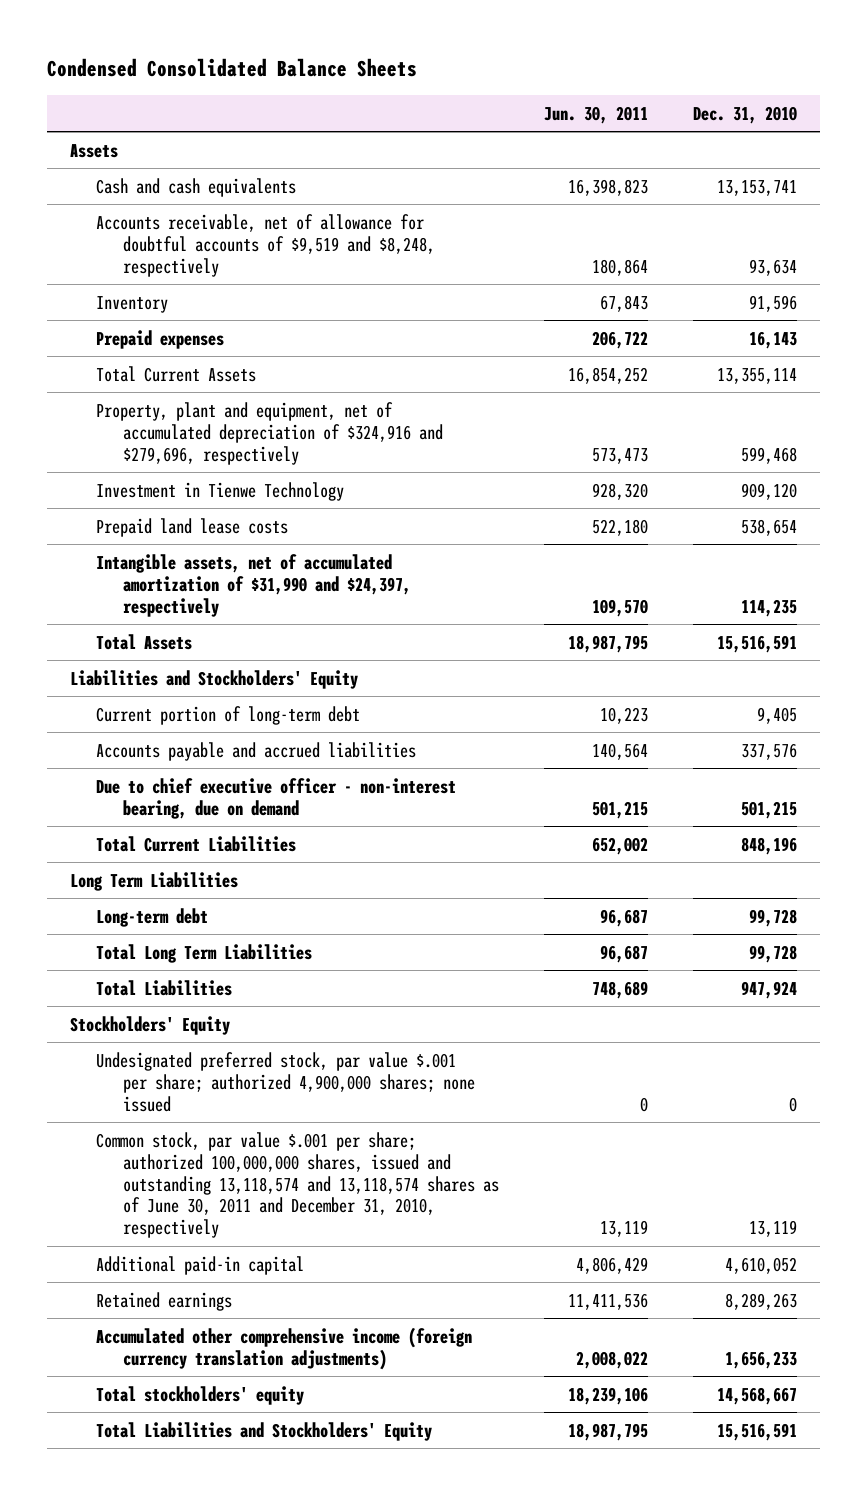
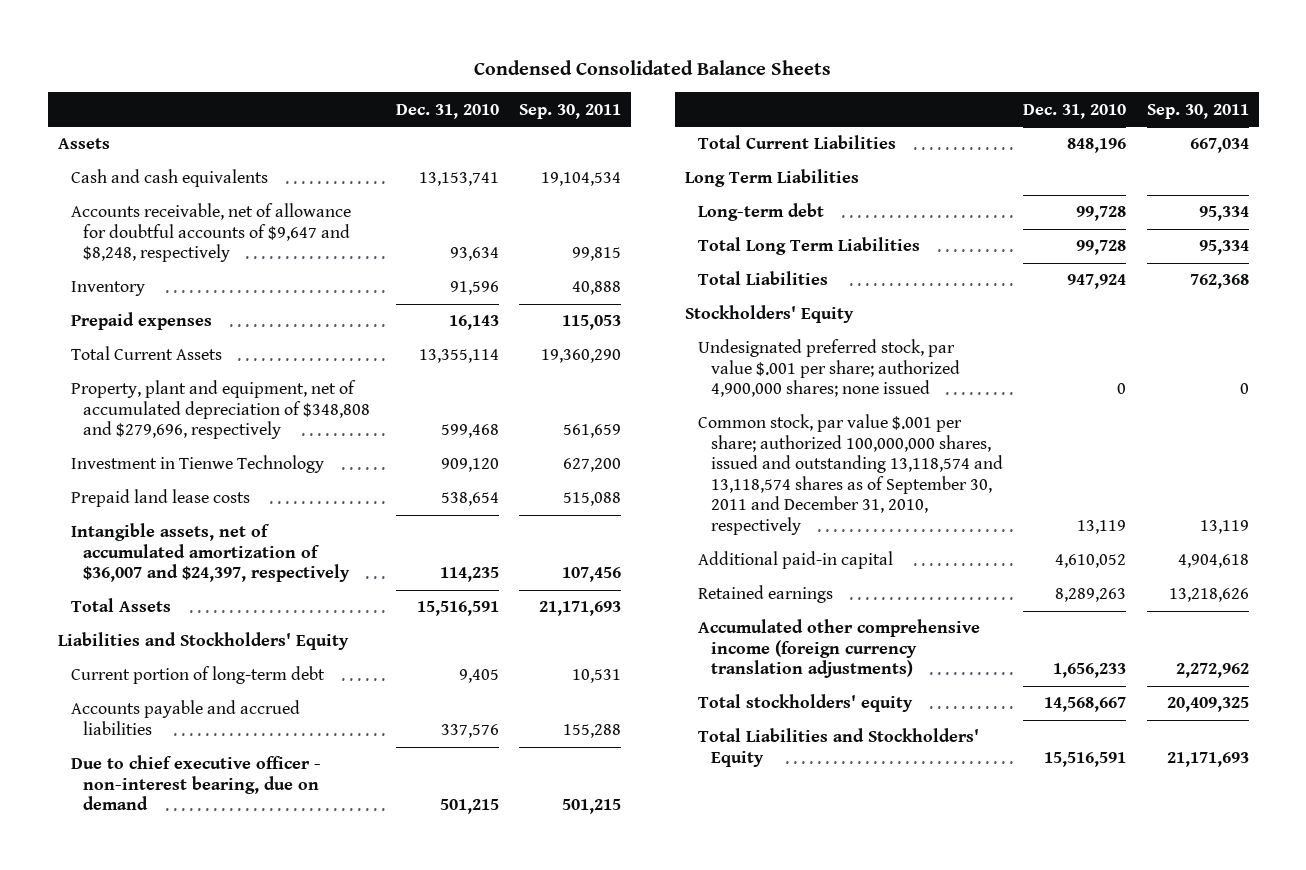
[543,105,648,124] Jun. 30, 2011 -> none
none -> [519,103,622,119] Sep. 30, 2011
[96,213,435,277] Accounts receivable, net of allowance for doubtful accounts of $9,519 and $8,248, respectively -> [70,203,351,263] Accounts receivable, net of allowance for doubtful accounts of $9,647 and $8,248, respectively
[96,401,443,465] Property, plant and equipment, net of accumulated depreciation of $324,916 and $279,696, respectively -> [70,380,371,440] Property, plant and equipment, net of accumulated depreciation of $348,808 and $279,696, respectively
[96,553,411,617] Intangible assets, net of accumulated amortization of $31,990 and $24,397, respectively -> [70,523,351,583] Intangible assets, net of accumulated amortization of $36,007 and $24,397, respectively
[96,1131,499,1239] Common stock, par value $.001 per share; authorized 100,000,000 shares, issued and outstanding 13,118,574 and 13,118,574 shares as of June 30, 2011 and December 31, 2010, respectively -> [697,414,1003,535] Common stock, par value $.001 per share; authorized 100,000,000 shares, issued and outstanding 13,118,574 and 13,118,574 shares as of September 30, 2011 and December 31, 2010, respectively

